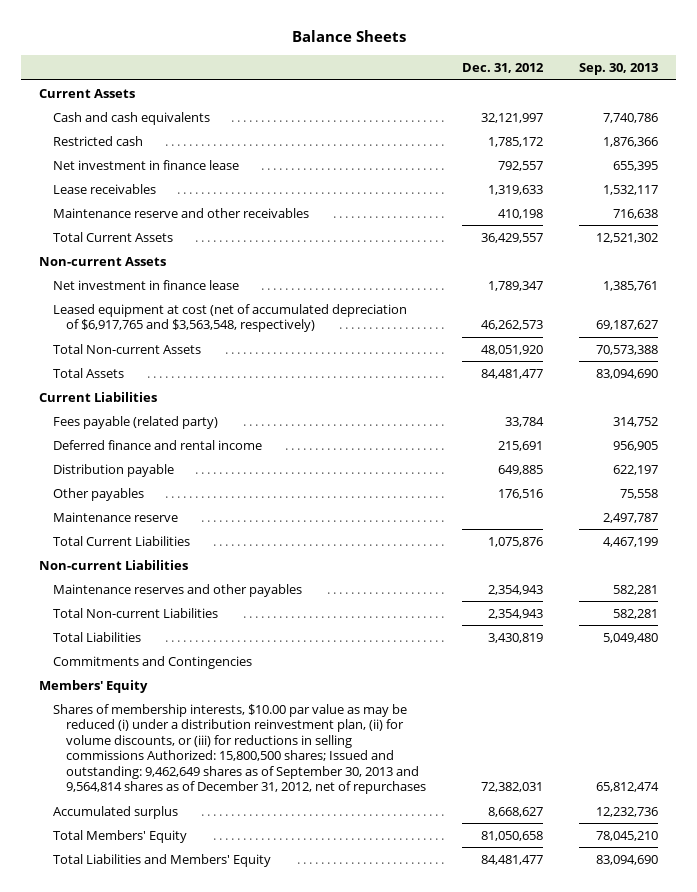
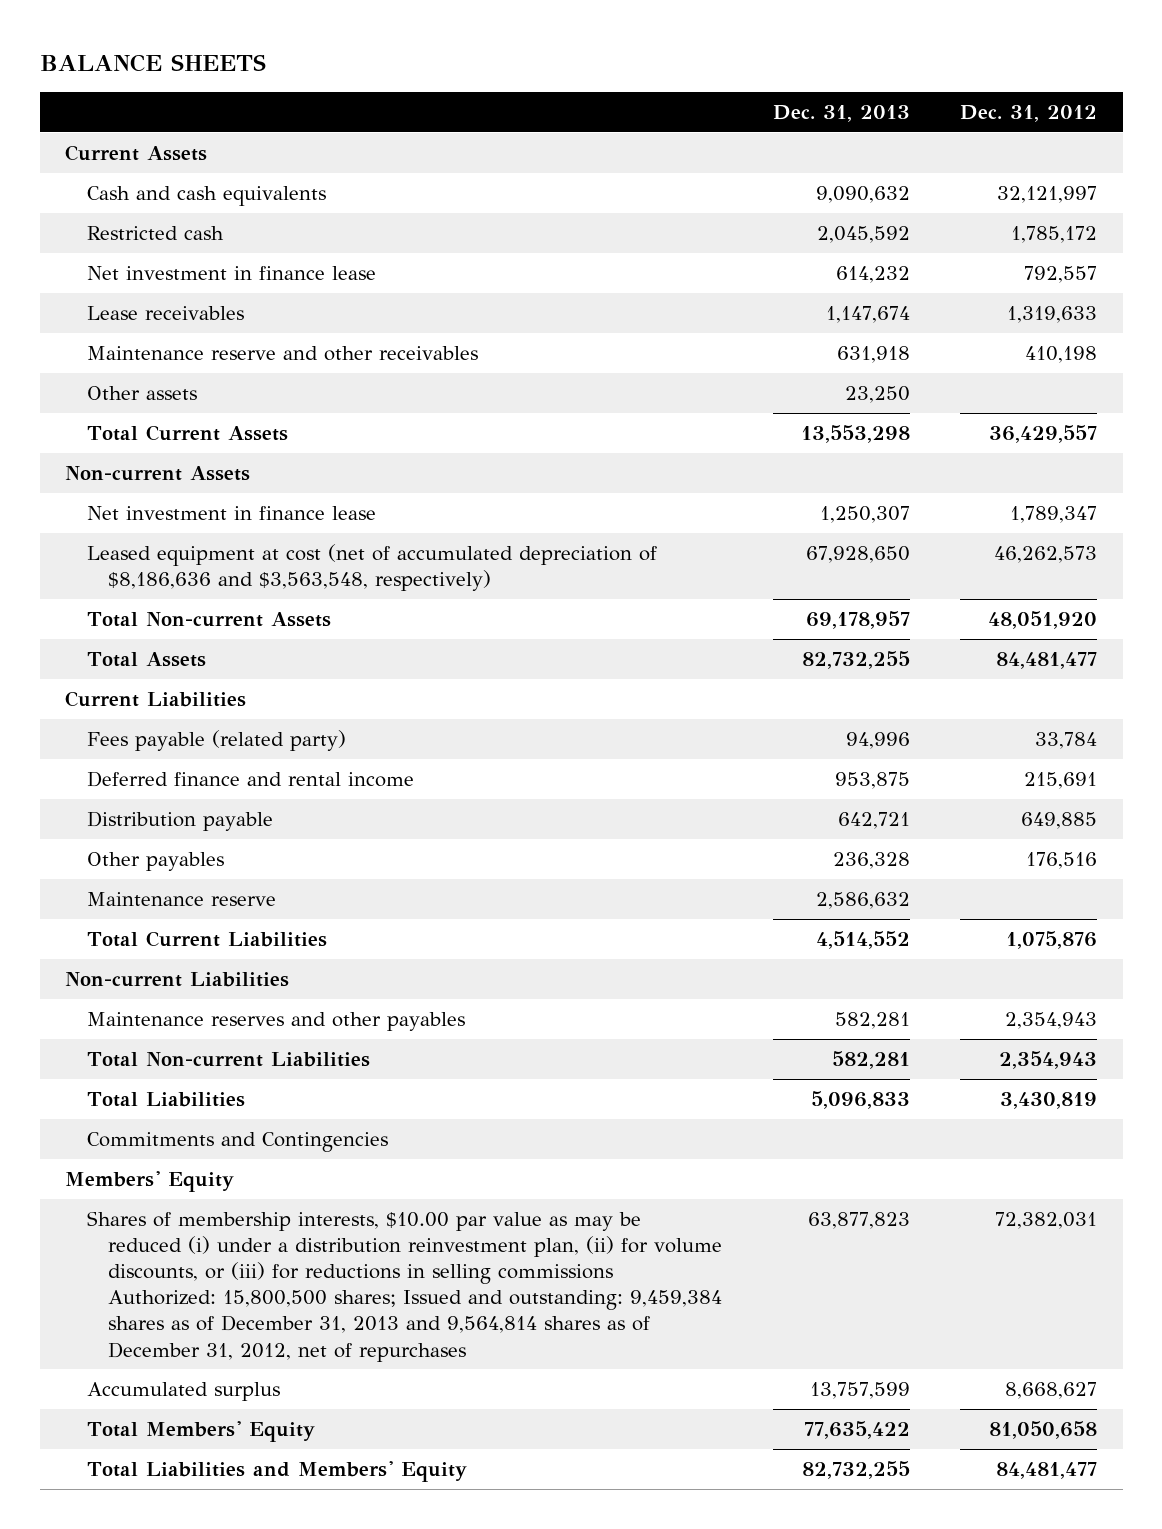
[291,29,406,42] Balance Sheets -> [39,54,266,73] BALANCE SHEETS
[578,63,658,76] Sep. 30, 2013 -> none
none -> [772,104,910,122] Dec. 31, 2013
none -> [86,386,197,401] Other assets
[52,303,407,333] Leased equipment at cost (net of accumulated depreciation of $6,917,765 and $3,563,548, respectively) -> [86,544,657,592] Leased equipment at cost (net of accumulated depreciation of $8,186,636 and $3,563,548, respectively)
[52,703,426,795] Shares of membership interests, $10.00 par value as may be reduced (i) under a distribution reinvestment plan, (ii) for volume discounts, or (iii) for reductions in selling commissions Authorized: 15,800,500 shares; Issued and outstanding: 9,462,649 shares as of September 30, 2013 and 9,564,814 shares as of December 31, 2012, net of repurchases -> [86,1211,723,1362] Shares of membership interests, $10.00 par value as may be reduced (i) under a distribution reinvestment plan, (ii) for volume discounts, or (iii) for reductions in selling commissions Authorized: 15,800,500 shares; Issued and outstanding: 9,459,384 shares as of December 31, 2013 and 9,564,814 shares as of December 31, 2012, net of repurchases

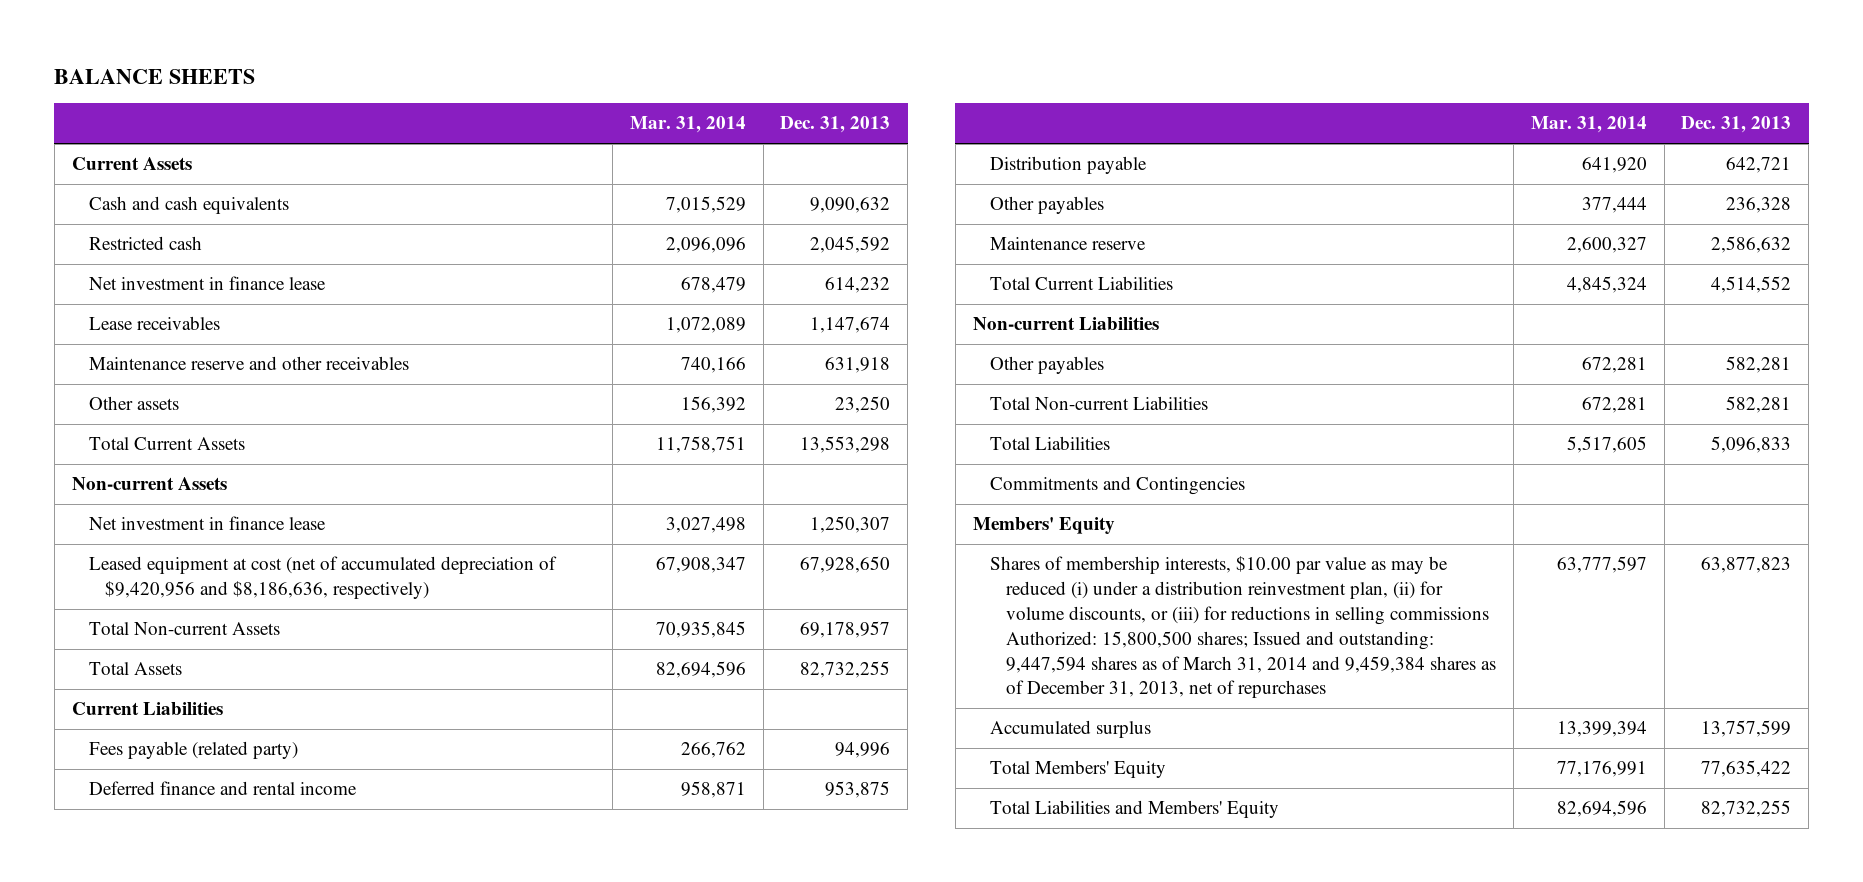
[960,104,1098,122] Dec. 31, 2012 -> none
none -> [629,116,746,134] Mar. 31, 2014
[86,544,657,592] Leased equipment at cost (net of accumulated depreciation of $8,186,636 and $3,563,548, respectively) -> [88,556,557,600] Leased equipment at cost (net of accumulated depreciation of $9,420,956 and $8,186,636, respectively)
[86,1012,465,1032] Maintenance reserves and other payables -> [989,356,1104,375] Other payables
[86,1211,723,1362] Shares of membership interests, $10.00 par value as may be reduced (i) under a distribution reinvestment plan, (ii) for volume discounts, or (iii) for reductions in selling commissions Authorized: 15,800,500 shares; Issued and outstanding: 9,459,384 shares as of December 31, 2013 and 9,564,814 shares as of December 31, 2012, net of repurchases -> [989,556,1497,699] Shares of membership interests, $10.00 par value as may be reduced (i) under a distribution reinvestment plan, (ii) for volume discounts, or (iii) for reductions in selling commissions Authorized: 15,800,500 shares; Issued and outstanding: 9,447,594 shares as of March 31, 2014 and 9,459,384 shares as of December 31, 2013, net of repurchases

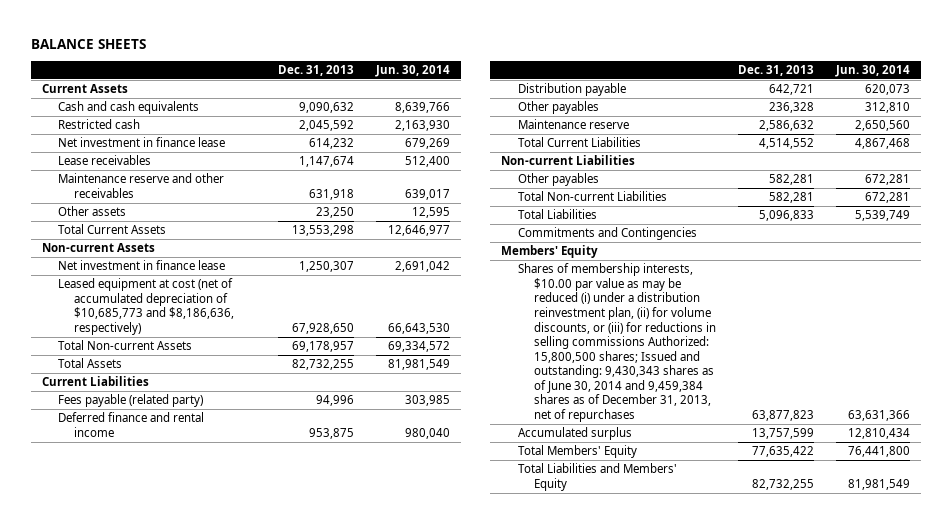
[629,116,746,134] Mar. 31, 2014 -> none
none -> [375,64,451,77] Jun. 30, 2014
[88,556,557,600] Leased equipment at cost (net of accumulated depreciation of $9,420,956 and $8,186,636, respectively) -> [57,278,234,336] Leased equipment at cost (net of accumulated depreciation of $10,685,773 and $8,186,636, respectively)
[989,556,1497,699] Shares of membership interests, $10.00 par value as may be reduced (i) under a distribution reinvestment plan, (ii) for volume discounts, or (iii) for reductions in selling commissions Authorized: 15,800,500 shares; Issued and outstanding: 9,447,594 shares as of March 31, 2014 and 9,459,384 shares as of December 31, 2013, net of repurchases -> [517,263,716,422] Shares of membership interests, $10.00 par value as may be reduced (i) under a distribution reinvestment plan, (ii) for volume discounts, or (iii) for reductions in selling commissions Authorized: 15,800,500 shares; Issued and outstanding: 9,430,343 shares as of June 30, 2014 and 9,459,384 shares as of December 31, 2013, net of repurchases

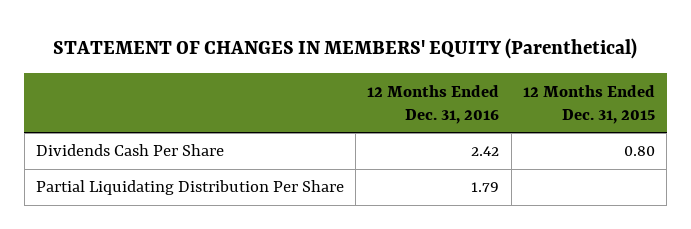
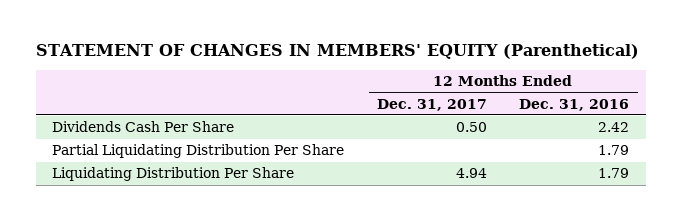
[522,84,655,124] 12 Months Ended Dec. 31, 2015 -> none
none -> [376,98,487,111] Dec. 31, 2017
none -> [52,167,295,182] Liquidating Distribution Per Share

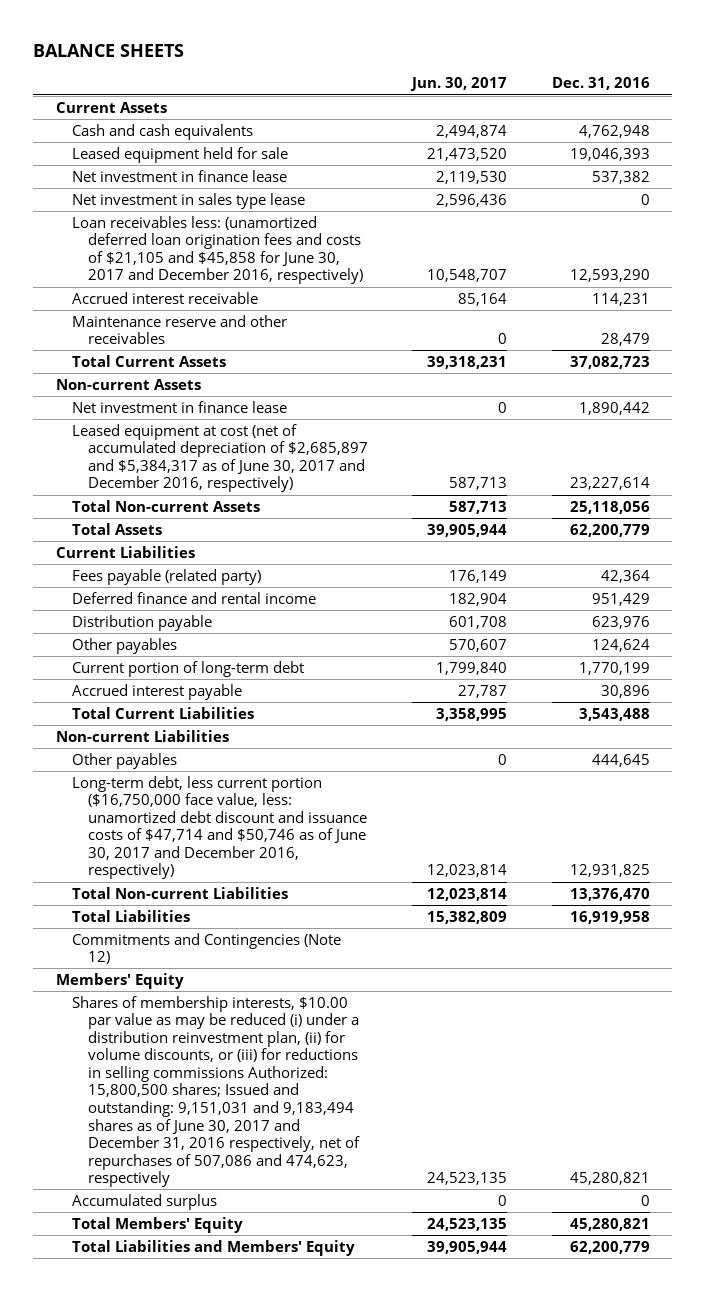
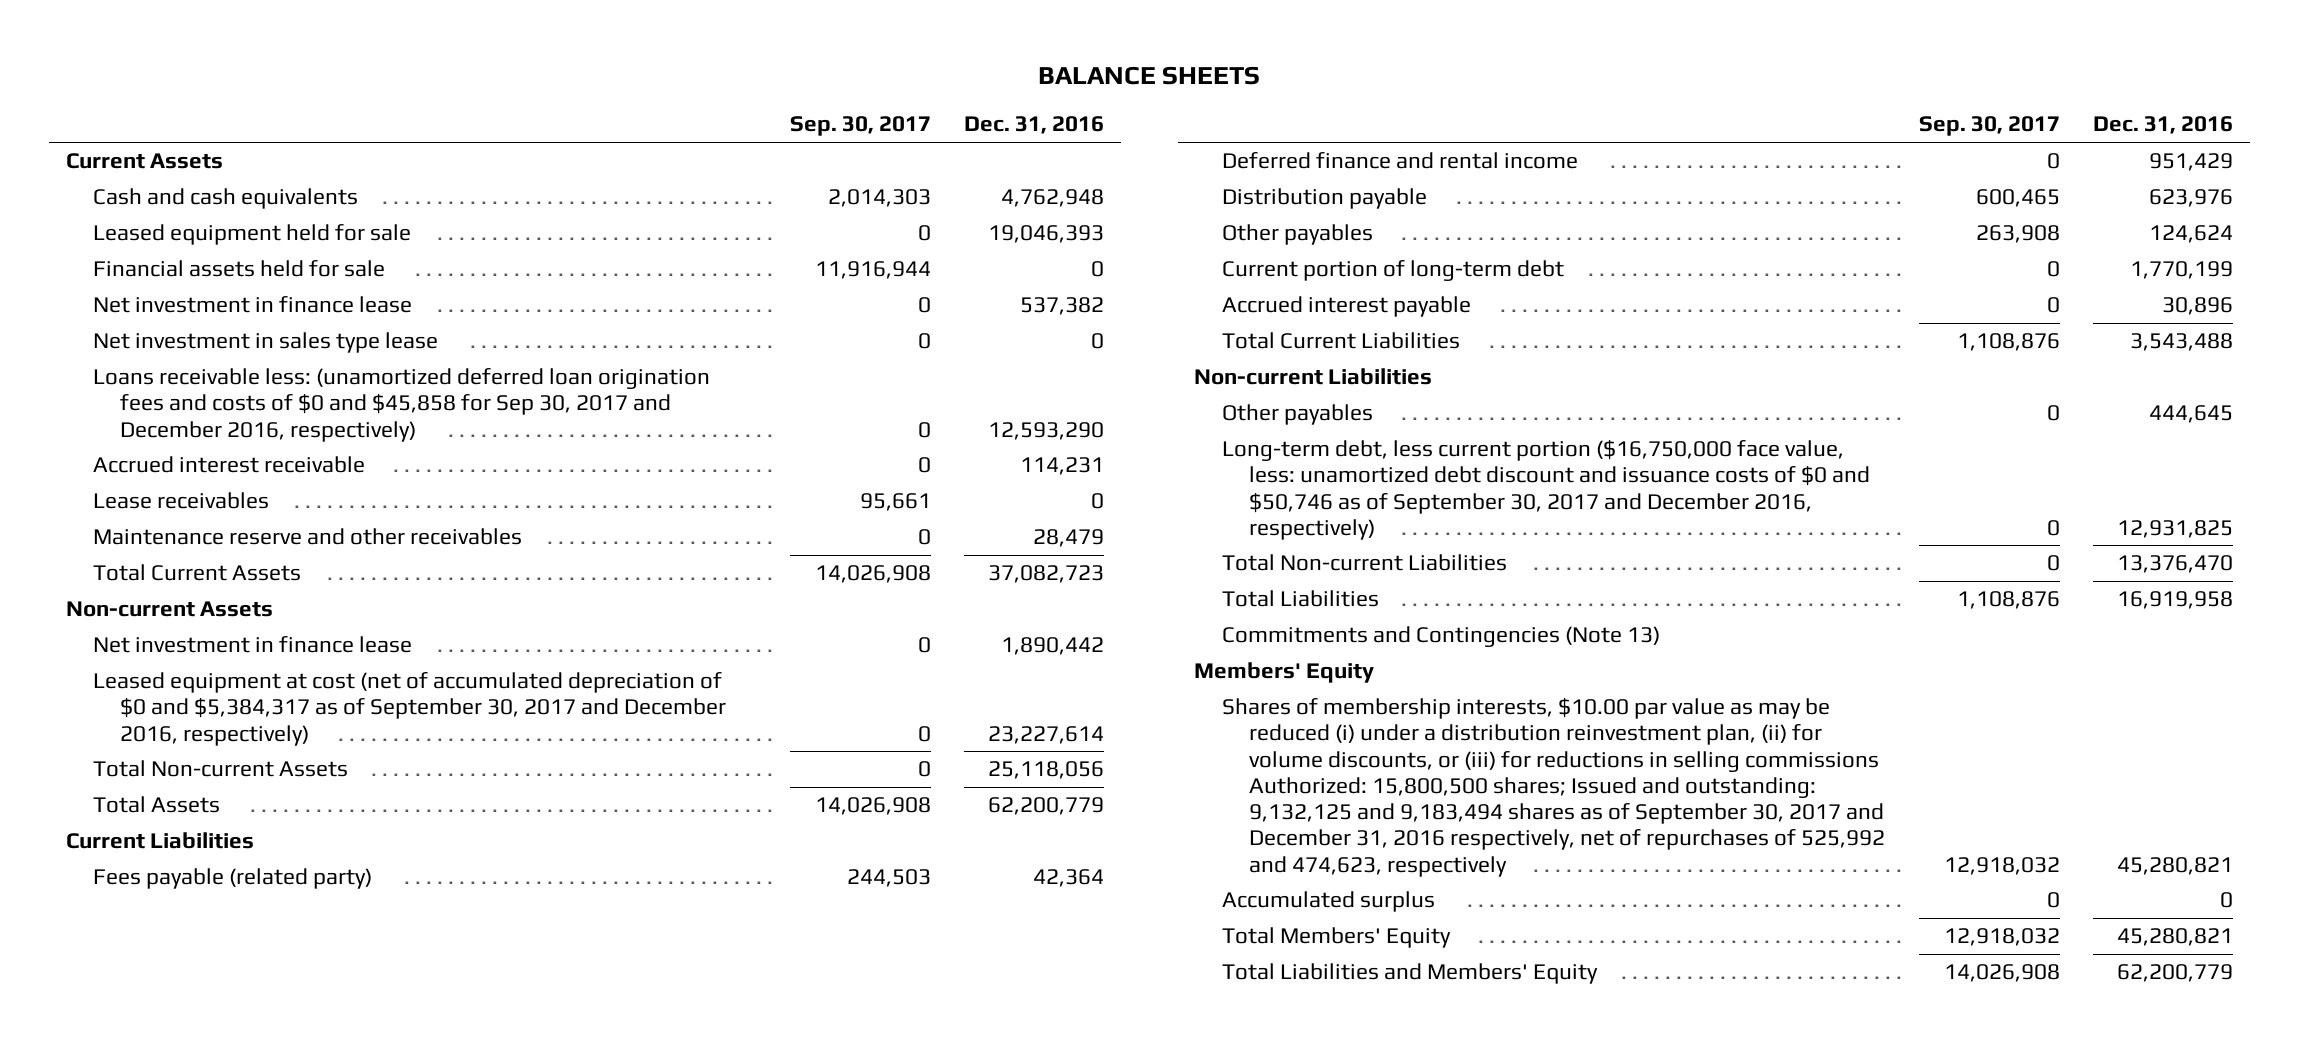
[410,77,508,92] Jun. 30, 2017 -> none
none -> [789,116,931,137] Sep. 30, 2017
none -> [92,260,385,278] Financial assets held for sale
[71,215,364,285] Loan receivables less: (unamortized deferred loan origination fees and costs of $21,105 and $45,858 for June 30, 2017 and December 2016, respectively) -> [92,368,710,442] Loans receivable less: (unamortized deferred loan origination fees and costs of $0 and $45,858 for Sep 30, 2017 and December 2016, respectively)
none -> [92,492,269,510] Lease receivables
[71,423,369,493] Leased equipment at cost (net of accumulated depreciation of $2,685,897 and $5,384,317 as of June 30, 2017 and December 2016, respectively) -> [92,672,726,746] Leased equipment at cost (net of accumulated depreciation of $0 and $5,384,317 as of September 30, 2017 and December 2016, respectively)
[71,775,368,880] Long-term debt, less current portion ($16,750,000 face value, less: unamortized debt discount and issuance costs of $47,714 and $50,746 as of June 30, 2017 and December 2016, respectively) -> [1221,440,1870,540] Long-term debt, less current portion ($16,750,000 face value, less: unamortized debt discount and issuance costs of $0 and $50,746 as of September 30, 2017 and December 2016, respectively)
[71,932,341,965] Commitments and Contingencies (Note 12) -> [1221,626,1660,648] Commitments and Contingencies (Note 13)
[71,995,361,1188] Shares of membership interests, $10.00 par value as may be reduced (i) under a distribution reinvestment plan, (ii) for volume discounts, or (iii) for reductions in selling commissions Authorized: 15,800,500 shares; Issued and outstanding: 9,151,031 and 9,183,494 shares as of June 30, 2017 and December 31, 2016 respectively, net of repurchases of 507,086 and 474,623, respectively -> [1221,698,1885,877] Shares of membership interests, $10.00 par value as may be reduced (i) under a distribution reinvestment plan, (ii) for volume discounts, or (iii) for reductions in selling commissions Authorized: 15,800,500 shares; Issued and outstanding: 9,132,125 and 9,183,494 shares as of September 30, 2017 and December 31, 2016 respectively, net of repurchases of 525,992 and 474,623, respectively

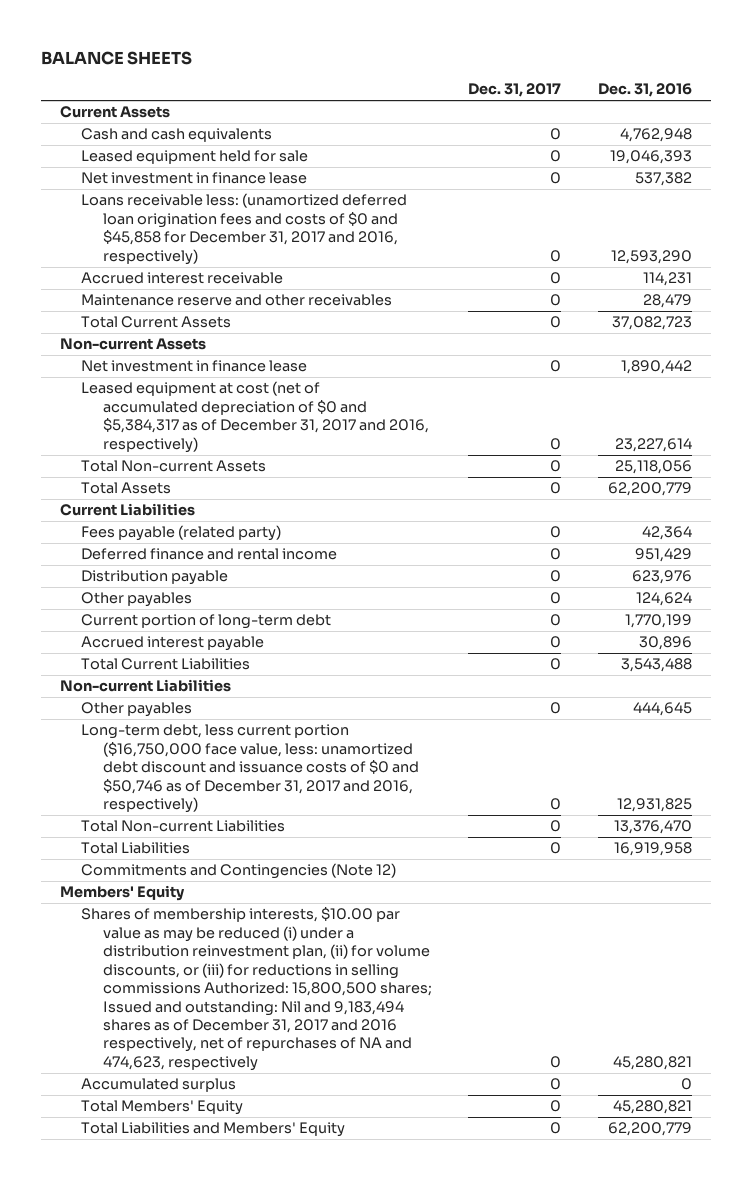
[789,116,931,137] Sep. 30, 2017 -> none
none -> [468,83,562,98] Dec. 31, 2017
[92,260,385,278] Financial assets held for sale -> none
[92,332,438,354] Net investment in sales type lease -> none
[92,368,710,442] Loans receivable less: (unamortized deferred loan origination fees and costs of $0 and $45,858 for Sep 30, 2017 and December 2016, respectively) -> [81,193,408,265] Loans receivable less: (unamortized deferred loan origination fees and costs of $0 and $45,858 for December 31, 2017 and 2016, respectively)
[92,492,269,510] Lease receivables -> none
[92,672,726,746] Leased equipment at cost (net of accumulated depreciation of $0 and $5,384,317 as of September 30, 2017 and December 2016, respectively) -> [81,381,429,453] Leased equipment at cost (net of accumulated depreciation of $0 and $5,384,317 as of December 31, 2017 and 2016, respectively)
[1221,440,1870,540] Long-term debt, less current portion ($16,750,000 face value, less: unamortized debt discount and issuance costs of $0 and $50,746 as of September 30, 2017 and December 2016, respectively) -> [81,724,419,814] Long-term debt, less current portion ($16,750,000 face value, less: unamortized debt discount and issuance costs of $0 and $50,746 as of December 31, 2017 and 2016, respectively)
[1221,626,1660,648] Commitments and Contingencies (Note 13) -> [81,863,397,880] Commitments and Contingencies (Note 12)
[1221,698,1885,877] Shares of membership interests, $10.00 par value as may be reduced (i) under a distribution reinvestment plan, (ii) for volume discounts, or (iii) for reductions in selling commissions Authorized: 15,800,500 shares; Issued and outstanding: 9,132,125 and 9,183,494 shares as of September 30, 2017 and December 31, 2016 respectively, net of repurchases of 525,992 and 474,623, respectively -> [81,907,432,1071] Shares of membership interests, $10.00 par value as may be reduced (i) under a distribution reinvestment plan, (ii) for volume discounts, or (iii) for reductions in selling commissions Authorized: 15,800,500 shares; Issued and outstanding: Nil and 9,183,494 shares as of December 31, 2017 and 2016 respectively, net of repurchases of NA and 474,623, respectively

